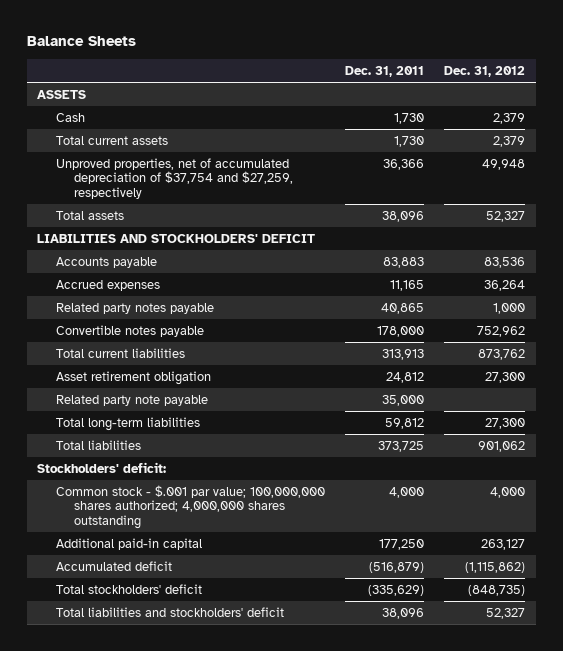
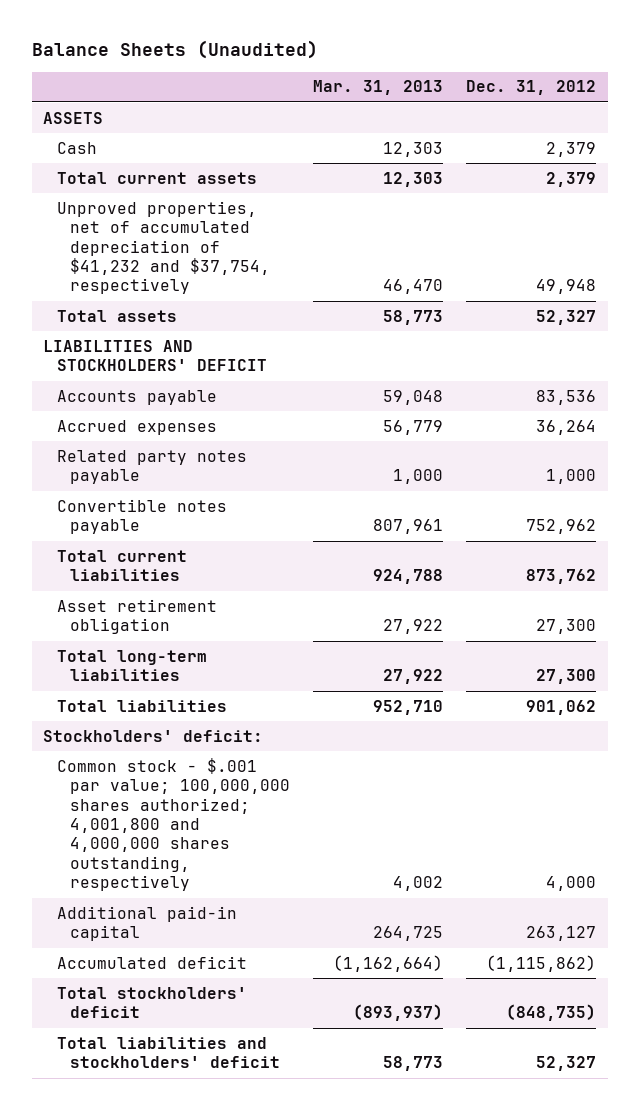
[27,36,137,47] Balance Sheets -> [31,39,318,59] Balance Sheets (Unaudited)
[344,65,424,77] Dec. 31, 2011 -> none
none -> [313,80,444,96] Mar. 31, 2013
[55,157,294,199] Unproved properties, net of accumulated depreciation of $37,754 and $27,259, respectively -> [56,200,270,295] Unproved properties, net of accumulated depreciation of $41,232 and $37,754, respectively
[55,394,208,406] Related party note payable -> none
[55,484,325,529] Common stock - $.001 par value; 100,000,000 shares authorized; 4,000,000 shares outstanding -> [56,757,290,892] Common stock - $.001 par value; 100,000,000 shares authorized; 4,001,800 and 4,000,000 shares outstanding, respectively

